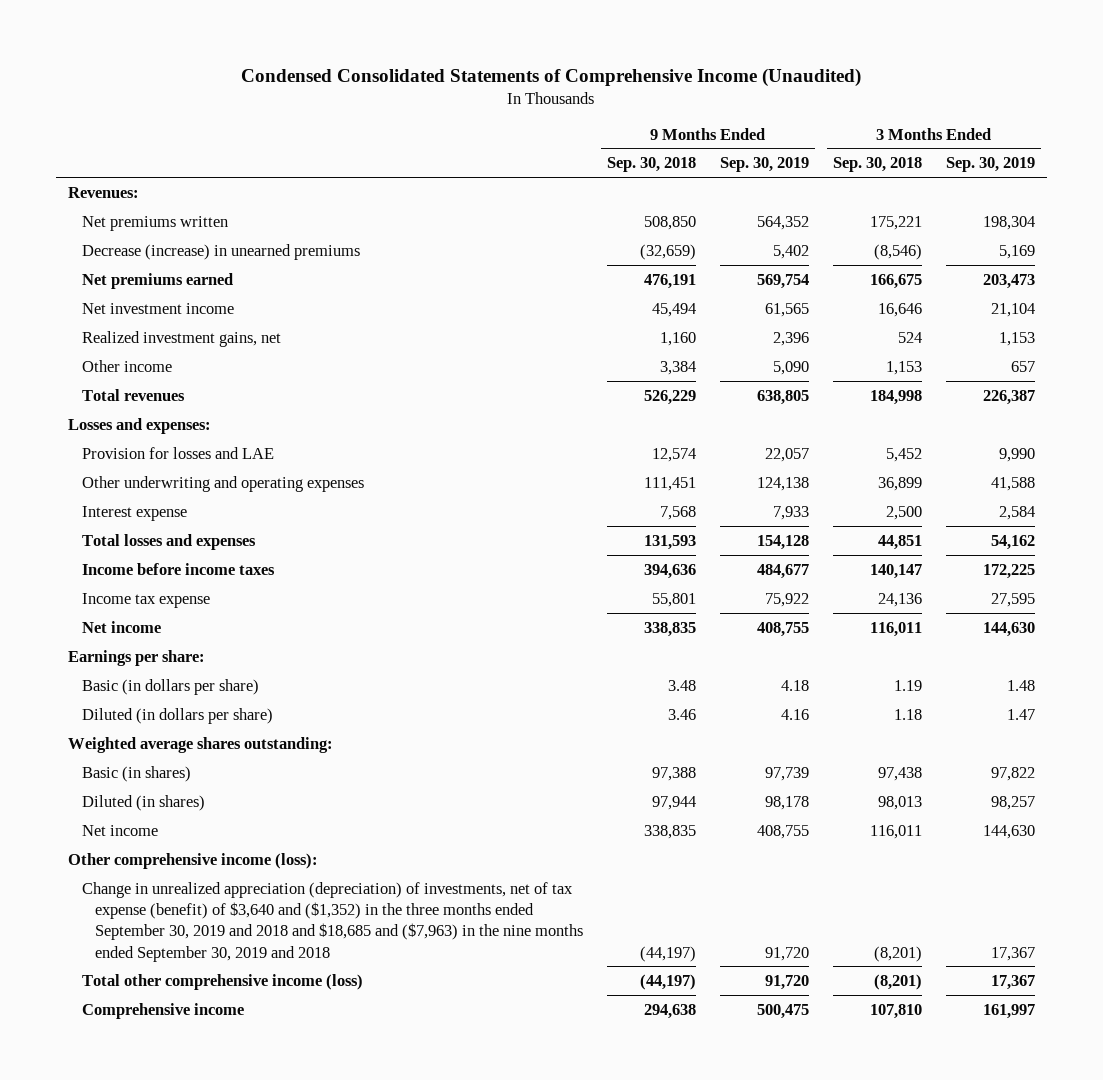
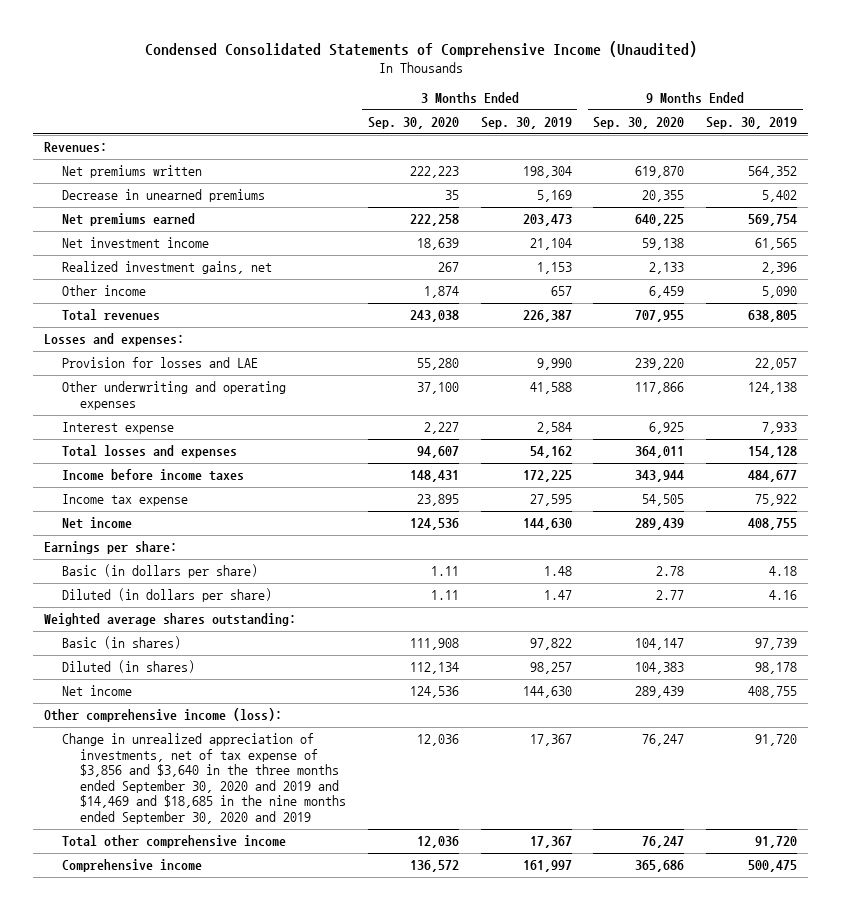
[607,157,697,173] Sep. 30, 2018 -> none
[832,157,922,173] Sep. 30, 2018 -> none
none -> [367,117,459,130] Sep. 30, 2020
none -> [593,117,685,130] Sep. 30, 2020
[81,243,360,260] Decrease (increase) in unearned premiums -> [61,189,265,203] Decrease in unearned premiums
[81,881,584,962] Change in unrealized appreciation (depreciation) of investments, net of tax expense (benefit) of $3,640 and ($1,352) in the three months ended September 30, 2019 and 2018 and $18,685 and ($7,963) in the nine months ended September 30, 2019 and 2018 -> [61,733,346,824] Change in unrealized appreciation of investments, net of tax expense of $3,856 and $3,640 in the three months ended September 30, 2020 and 2019 and $14,469 and $18,685 in the nine months ended September 30, 2020 and 2019
[81,973,363,990] Total other comprehensive income (loss) -> [61,835,286,849] Total other comprehensive income

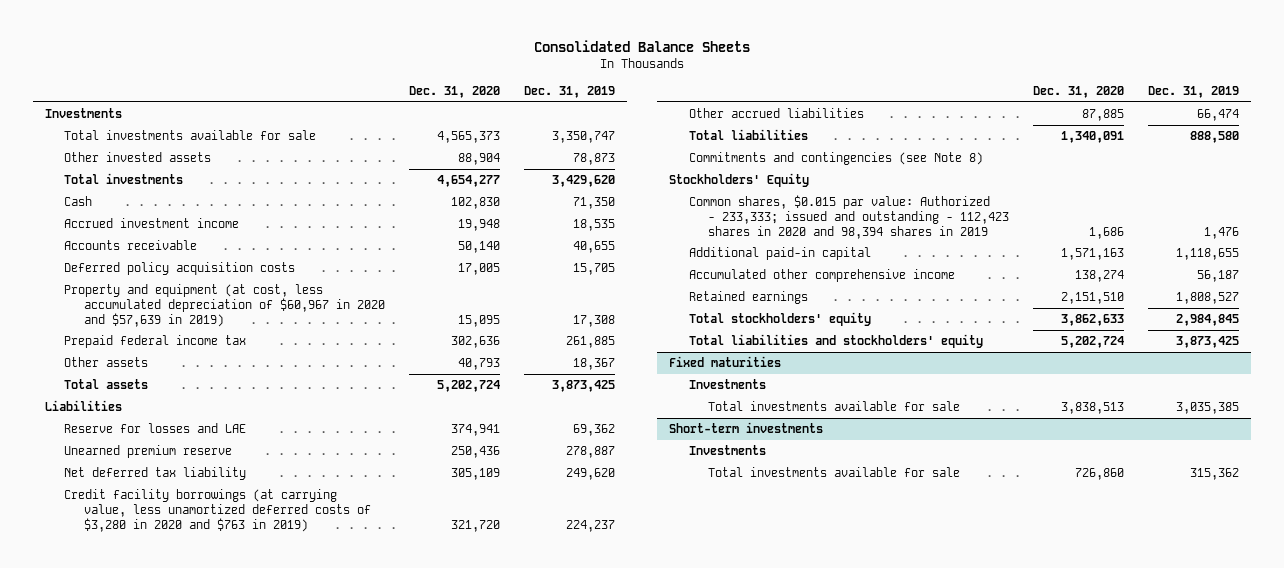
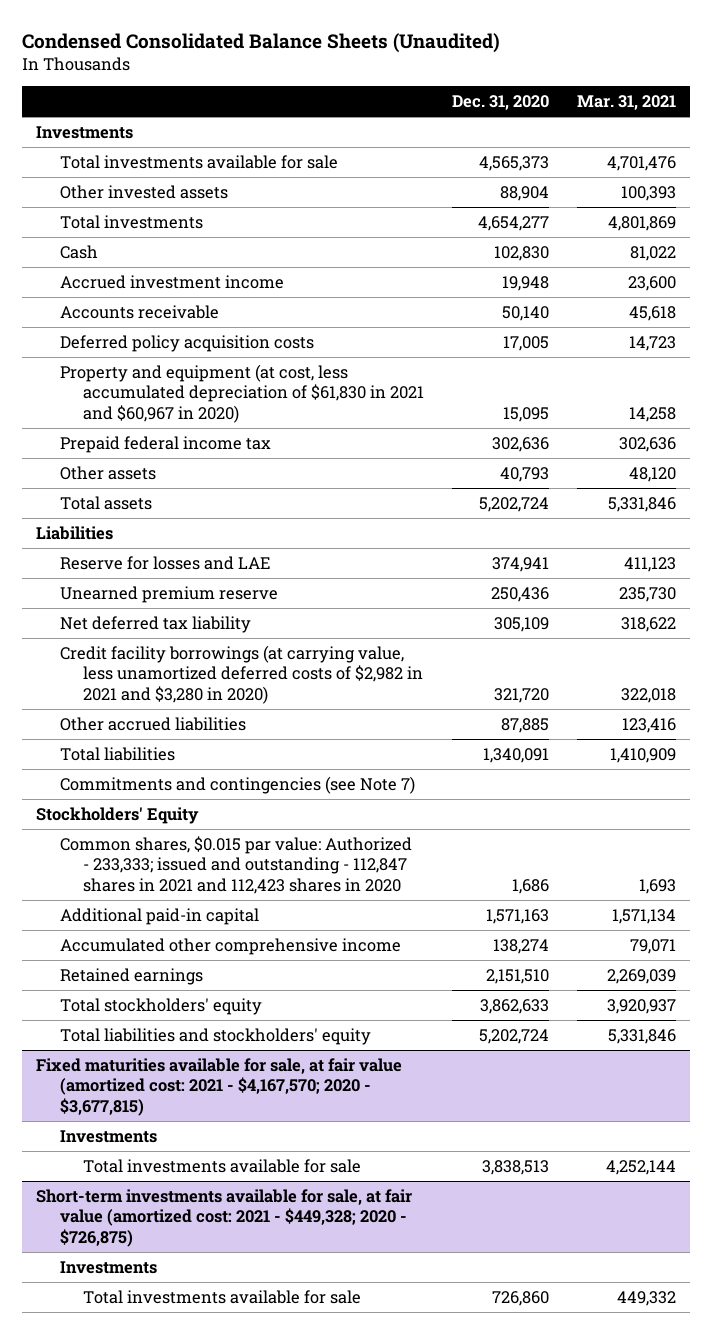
[533,39,750,52] Consolidated Balance Sheets -> [22,32,501,53] Condensed Consolidated Balance Sheets (Unaudited)
[523,86,615,99] Dec. 31, 2019 -> none
none -> [576,95,676,111] Mar. 31, 2021
[64,284,385,327] Property and equipment (at cost, less accumulated depreciation of $60,967 in 2020 and $57,639 in 2019) -> [59,363,424,423] Property and equipment (at cost, less accumulated depreciation of $61,830 in 2021 and $60,967 in 2020)
[64,489,371,532] Credit facility borrowings (at carrying value, less unamortized deferred costs of $3,280 in 2020 and $763 in 2019) -> [59,644,423,704] Credit facility borrowings (at carrying value, less unamortized deferred costs of $2,982 in 2021 and $3,280 in 2020)
[688,152,983,166] Commitments and contingencies (see Note 8) -> [59,775,415,794] Commitments and contingencies (see Note 7)
[688,195,1010,239] Common shares, $0.015 par value: Authorized - 233,333; issued and outstanding - 112,423 shares in 2020 and 98,394 shares in 2019 -> [59,835,412,894] Common shares, $0.015 par value: Authorized - 233,333; issued and outstanding - 112,847 shares in 2021 and 112,423 shares in 2020
[669,356,782,368] Fixed maturities -> [36,1057,403,1116] Fixed maturities available for sale, at fair value (amortized cost: 2021 - $4,167,570; 2020 - $3,677,815)
[669,422,824,434] Short-term investments -> [36,1188,413,1247] Short-term investments available for sale, at fair value (amortized cost: 2021 - $449,328; 2020 - $726,875)

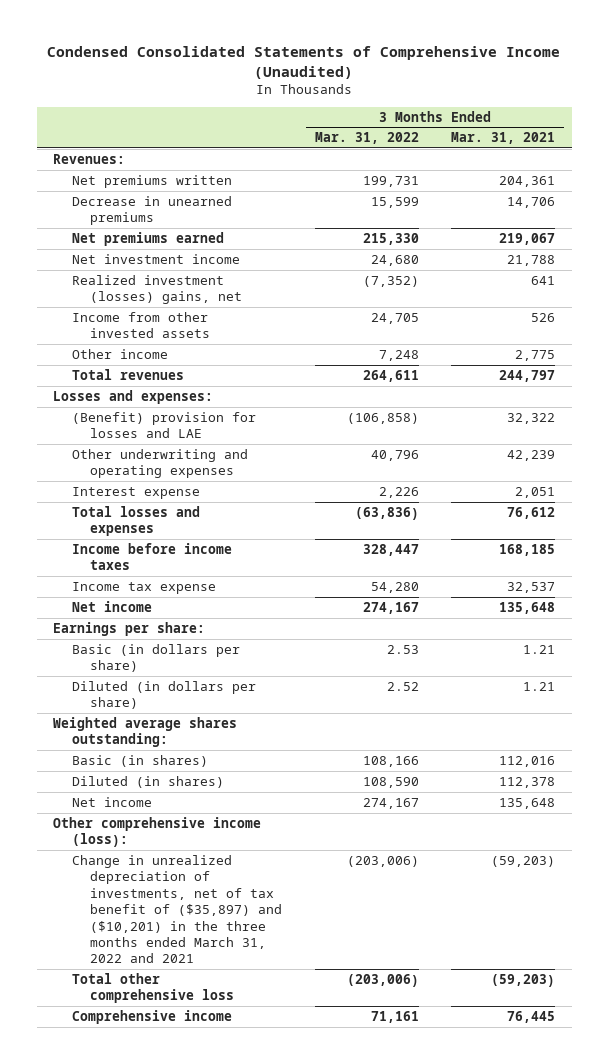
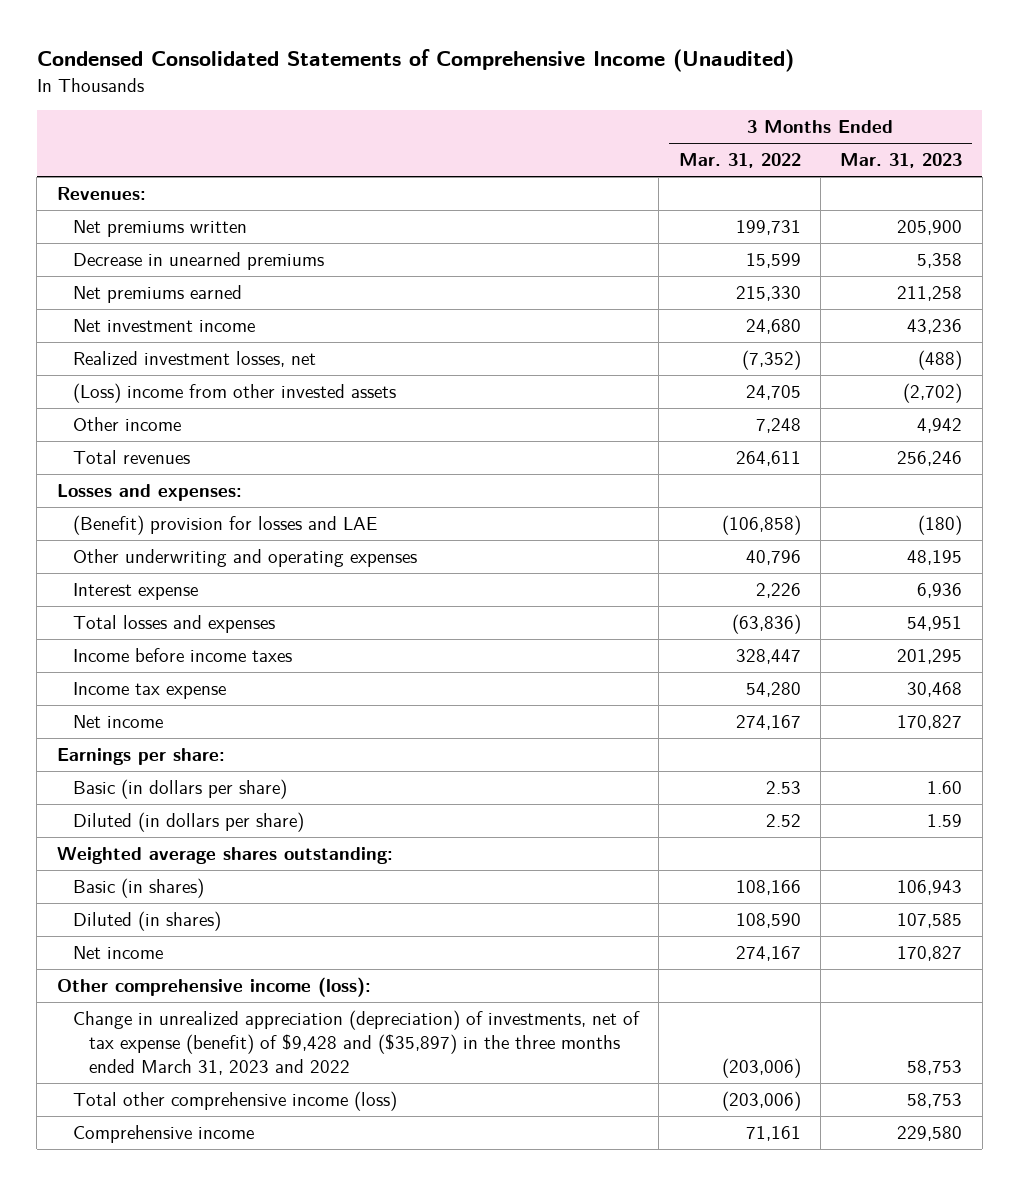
[451,132,556,145] Mar. 31, 2021 -> none
none -> [840,153,963,169] Mar. 31, 2023
[71,274,242,305] Realized investment (losses) gains, net -> [72,351,316,368] Realized investment losses, net
[71,311,210,339] Income from other invested assets -> [72,383,396,404] (Loss) income from other invested assets
[71,854,282,964] Change in unrealized depreciation of investments, net of tax benefit of ($35,897) and ($10,201) in the three months ended March 31, 2022 and 2021 -> [72,1010,640,1075] Change in unrealized appreciation (depreciation) of investments, net of tax expense (benefit) of $9,428 and ($35,897) in the three months ended March 31, 2023 and 2022
[71,972,234,1004] Total other comprehensive loss -> [72,1091,397,1112] Total other comprehensive income (loss)

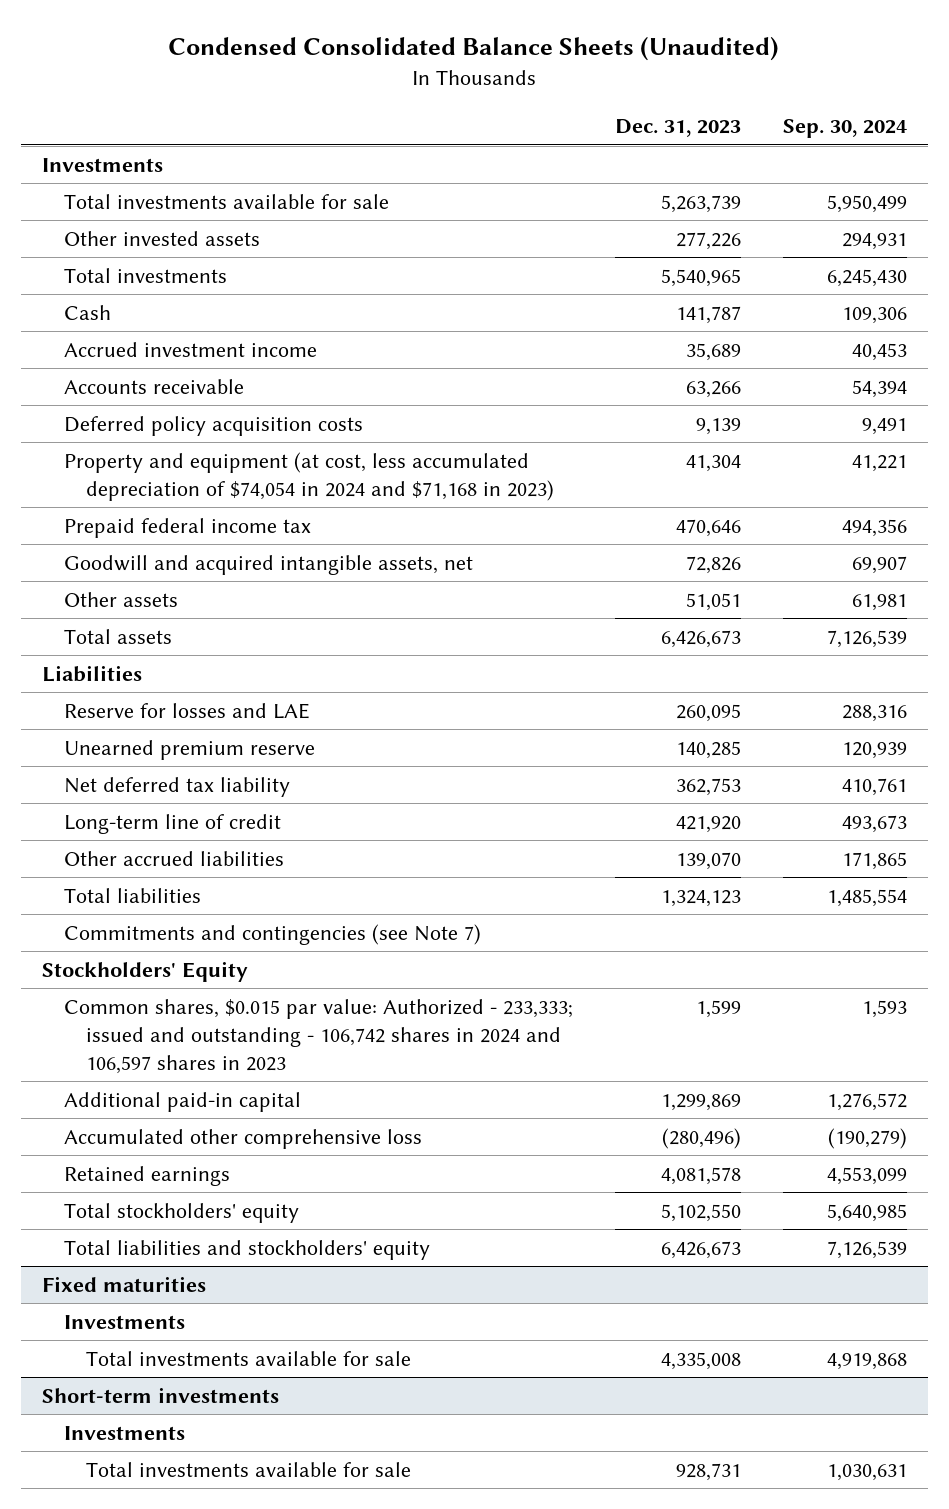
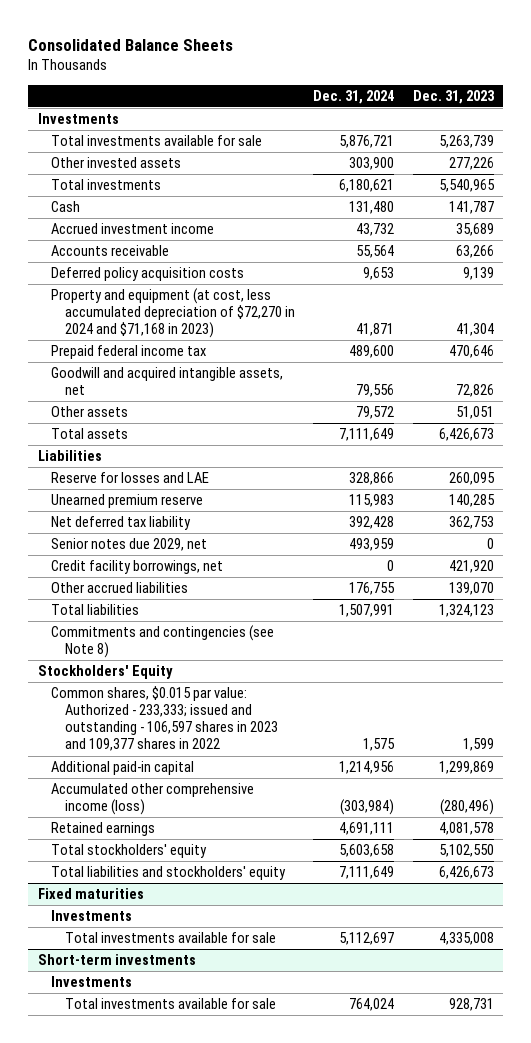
[168,36,780,62] Condensed Consolidated Balance Sheets (Unaudited) -> [28,38,234,51] Consolidated Balance Sheets
[783,119,908,139] Sep. 30, 2024 -> none
none -> [313,89,395,104] Dec. 31, 2024
[64,451,555,501] Property and equipment (at cost, less accumulated depreciation of $74,054 in 2024 and $71,168 in 2023) -> [51,288,295,339] Property and equipment (at cost, less accumulated depreciation of $72,270 in 2024 and $71,168 in 2023)
none -> [51,538,208,552] Senior notes due 2029, net
[64,813,282,834] Long-term line of credit -> [51,560,224,575] Credit facility borrowings, net
[64,923,482,945] Commitments and contingencies (see Note 7) -> [51,625,275,659] Commitments and contingencies (see Note 8)
[64,998,574,1074] Common shares, $0.015 par value: Authorized - 233,333; issued and outstanding - 106,742 shares in 2024 and 106,597 shares in 2023 -> [51,686,278,752] Common shares, $0.015 par value: Authorized - 233,333; issued and outstanding - 106,597 shares in 2023 and 109,377 shares in 2022
[64,1128,423,1149] Accumulated other comprehensive loss -> [51,783,255,816] Accumulated other comprehensive income (loss)

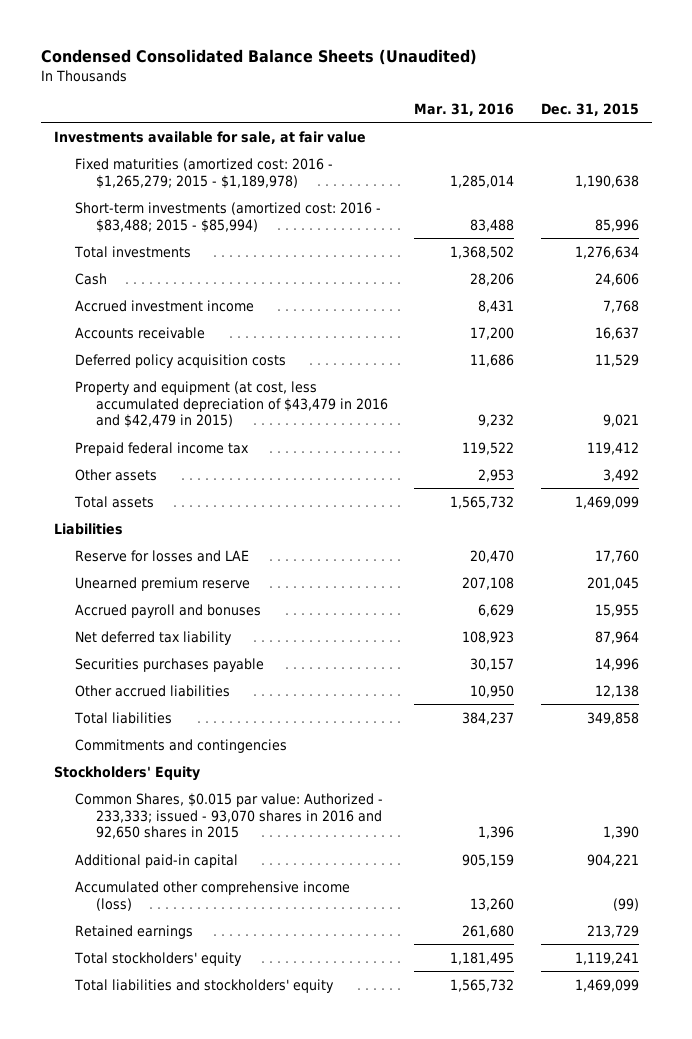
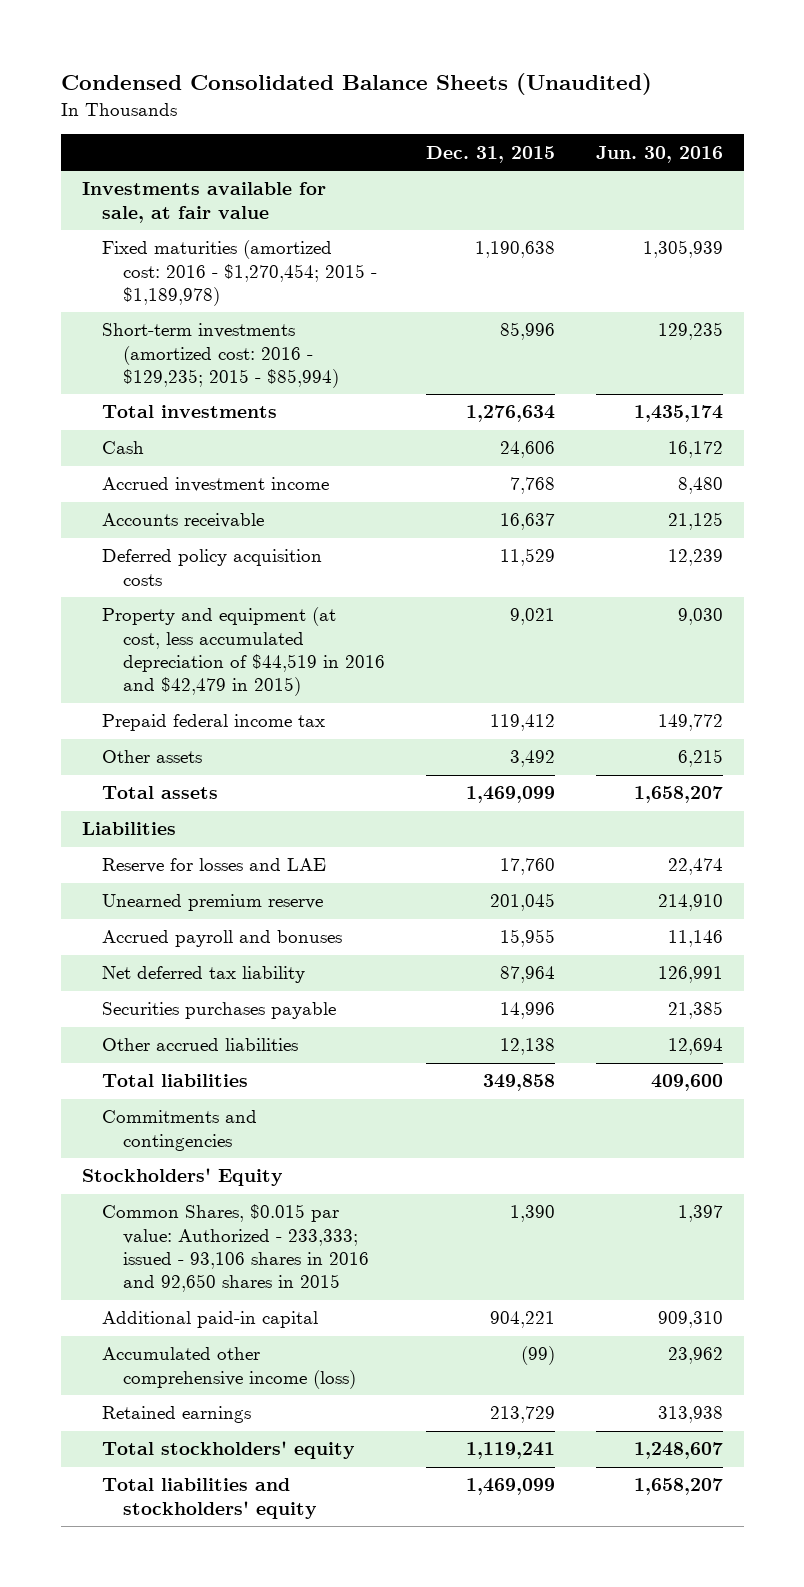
[414,102,515,116] Mar. 31, 2016 -> none
none -> [595,145,723,163] Jun. 30, 2016
[74,157,333,189] Fixed maturities (amortized cost: 2016 - $1,265,279; 2015 - $1,189,978) -> [102,240,377,307] Fixed maturities (amortized cost: 2016 - $1,270,454; 2015 - $1,189,978)
[74,201,381,233] Short-term investments (amortized cost: 2016 - $83,488; 2015 - $85,994) -> [102,323,339,389] Short-term investments (amortized cost: 2016 - $129,235; 2015 - $85,994)
[74,380,388,429] Property and equipment (at cost, less accumulated depreciation of $43,479 in 2016 and $42,479 in 2015) -> [102,607,385,697] Property and equipment (at cost, less accumulated depreciation of $44,519 in 2016 and $42,479 in 2015)
[74,792,383,840] Common Shares, $0.015 par value: Authorized - 233,333; issued - 93,070 shares in 2016 and 92,650 shares in 2015 -> [102,1204,369,1293] Common Shares, $0.015 par value: Authorized - 233,333; issued - 93,106 shares in 2016 and 92,650 shares in 2015

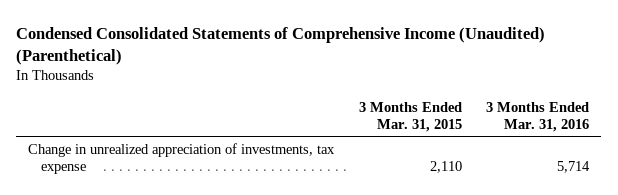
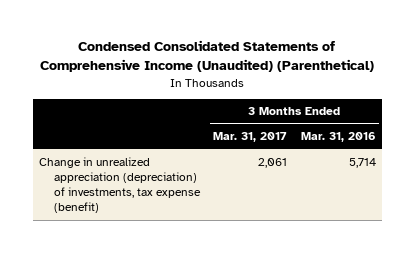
[358,101,462,132] 3 Months Ended Mar. 31, 2015 -> none
none -> [213,132,288,143] Mar. 31, 2017
[28,142,336,175] Change in unrealized appreciation of investments, tax expense -> [39,156,201,214] Change in unrealized appreciation (depreciation) of investments, tax expense (benefit)

